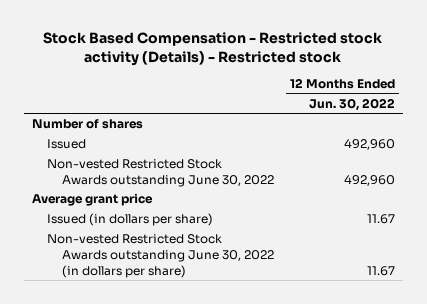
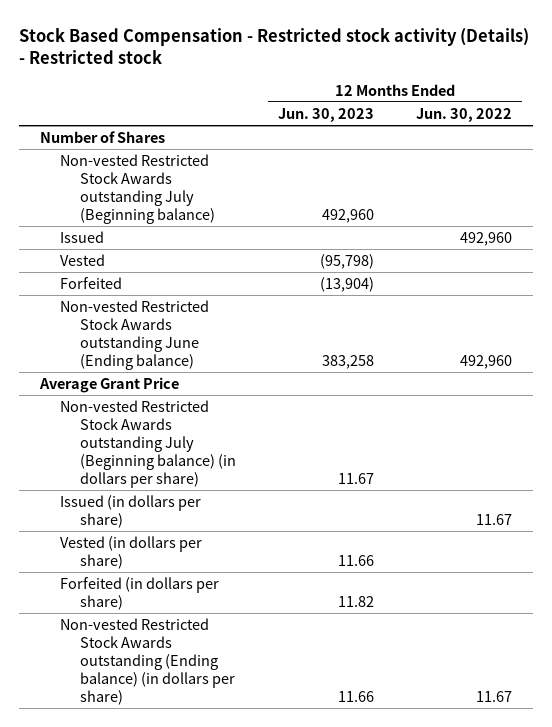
none -> [278,107,375,122] Jun. 30, 2023
[31,119,143,130] Number of shares -> [39,130,165,143] Number of Shares
none -> [60,153,216,224] Non-vested Restricted Stock Awards outstanding July (Beginning balance)
none -> [60,253,106,266] Vested
none -> [60,276,123,289] Forfeited
[47,159,275,188] Non-vested Restricted Stock Awards outstanding June 30, 2022 -> [60,299,210,370] Non-vested Restricted Stock Awards outstanding June (Ending balance)
[31,193,153,207] Average grant price -> [38,376,179,393] Average Grant Price
none -> [60,399,237,488] Non-vested Restricted Stock Awards outstanding July (Beginning balance) (in dollars per share)
none -> [60,535,203,569] Vested (in dollars per share)
none -> [60,576,220,610] Forfeited (in dollars per share)
[47,234,275,278] Non-vested Restricted Stock Awards outstanding June 30, 2022 (in dollars per share) -> [60,617,236,705] Non-vested Restricted Stock Awards outstanding (Ending balance) (in dollars per share)

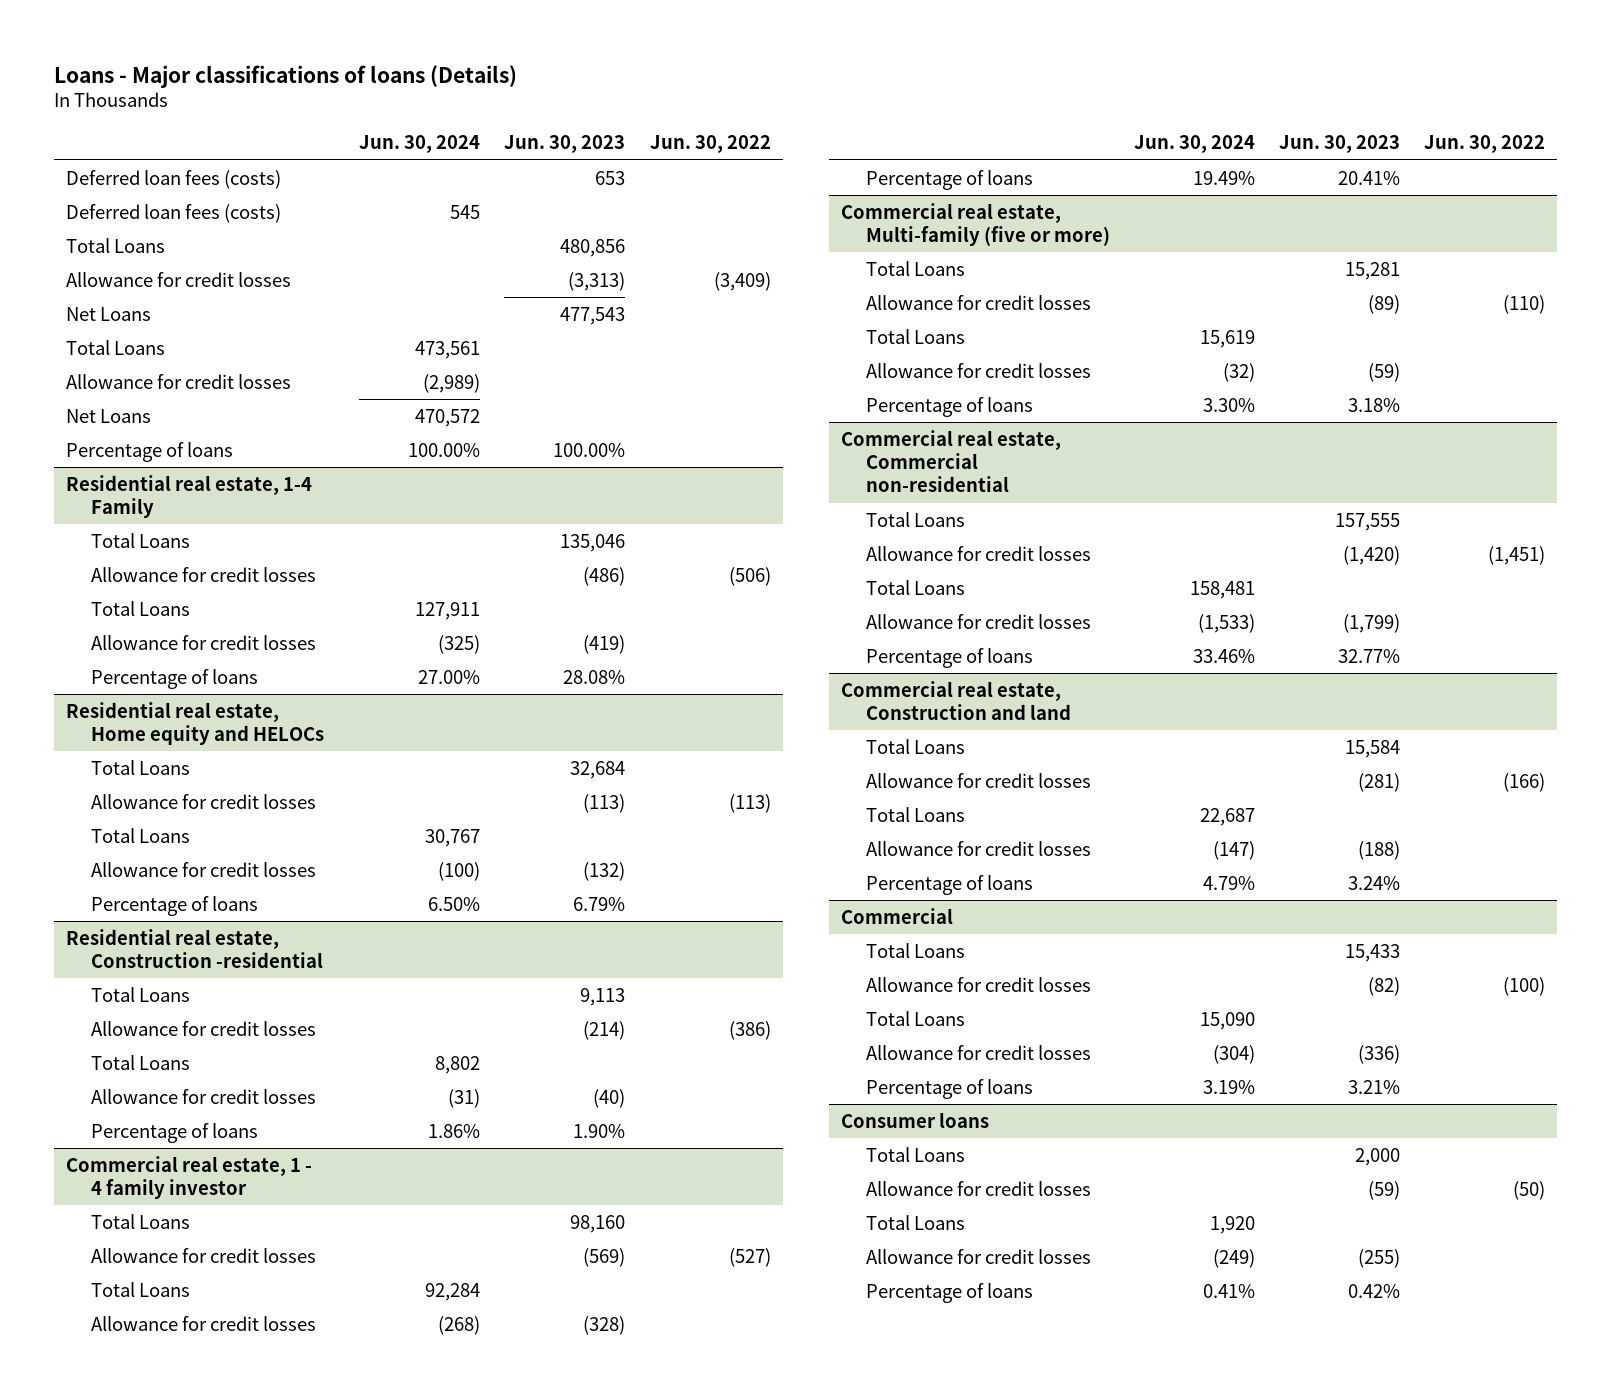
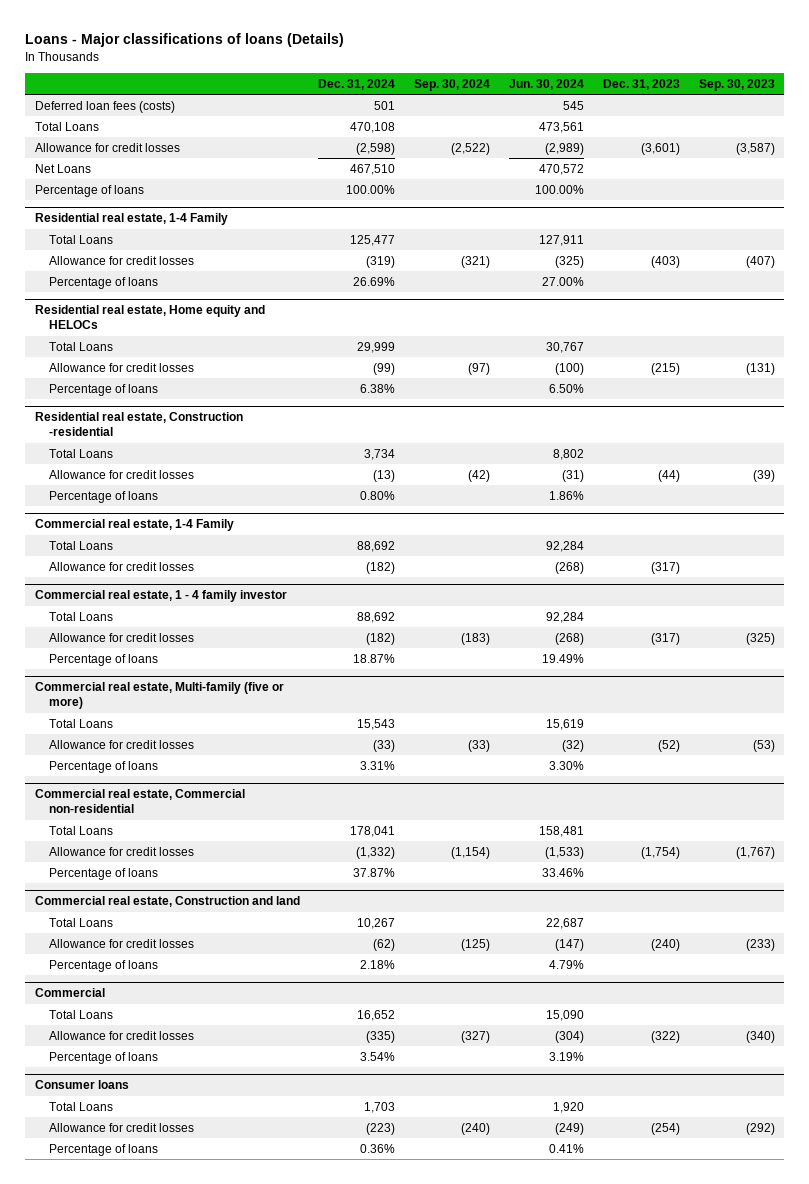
[504,135,626,154] Jun. 30, 2023 -> none
[649,135,771,154] Jun. 30, 2022 -> none
none -> [318,78,396,90] Dec. 31, 2024
none -> [414,78,491,91] Sep. 30, 2024
none -> [602,78,680,90] Dec. 31, 2023
none -> [698,78,775,91] Sep. 30, 2023
[66,169,282,189] Deferred loan fees (costs) -> none
[66,237,166,253] Total Loans -> none
[66,271,292,287] Allowance for credit losses -> none
[66,306,152,321] Net Loans -> none
[90,532,190,548] Total Loans -> none
[90,566,316,582] Allowance for credit losses -> none
[90,759,190,775] Total Loans -> none
[90,793,316,809] Allowance for credit losses -> none
[90,986,190,1002] Total Loans -> none
[90,1020,316,1036] Allowance for credit losses -> none
none -> [34,519,234,532] Commercial real estate, 1-4 Family
none -> [49,540,114,550] Total Loans
none -> [49,561,195,571] Allowance for credit losses
[90,1213,190,1229] Total Loans -> none
[90,1247,316,1263] Allowance for credit losses -> none
[865,260,965,276] Total Loans -> none
[865,294,1091,310] Allowance for credit losses -> none
[865,511,965,527] Total Loans -> none
[865,545,1091,561] Allowance for credit losses -> none
[865,738,965,754] Total Loans -> none
[865,772,1091,788] Allowance for credit losses -> none
[865,942,965,958] Total Loans -> none
[865,976,1091,992] Allowance for credit losses -> none
[865,1146,965,1162] Total Loans -> none
[865,1180,1091,1196] Allowance for credit losses -> none

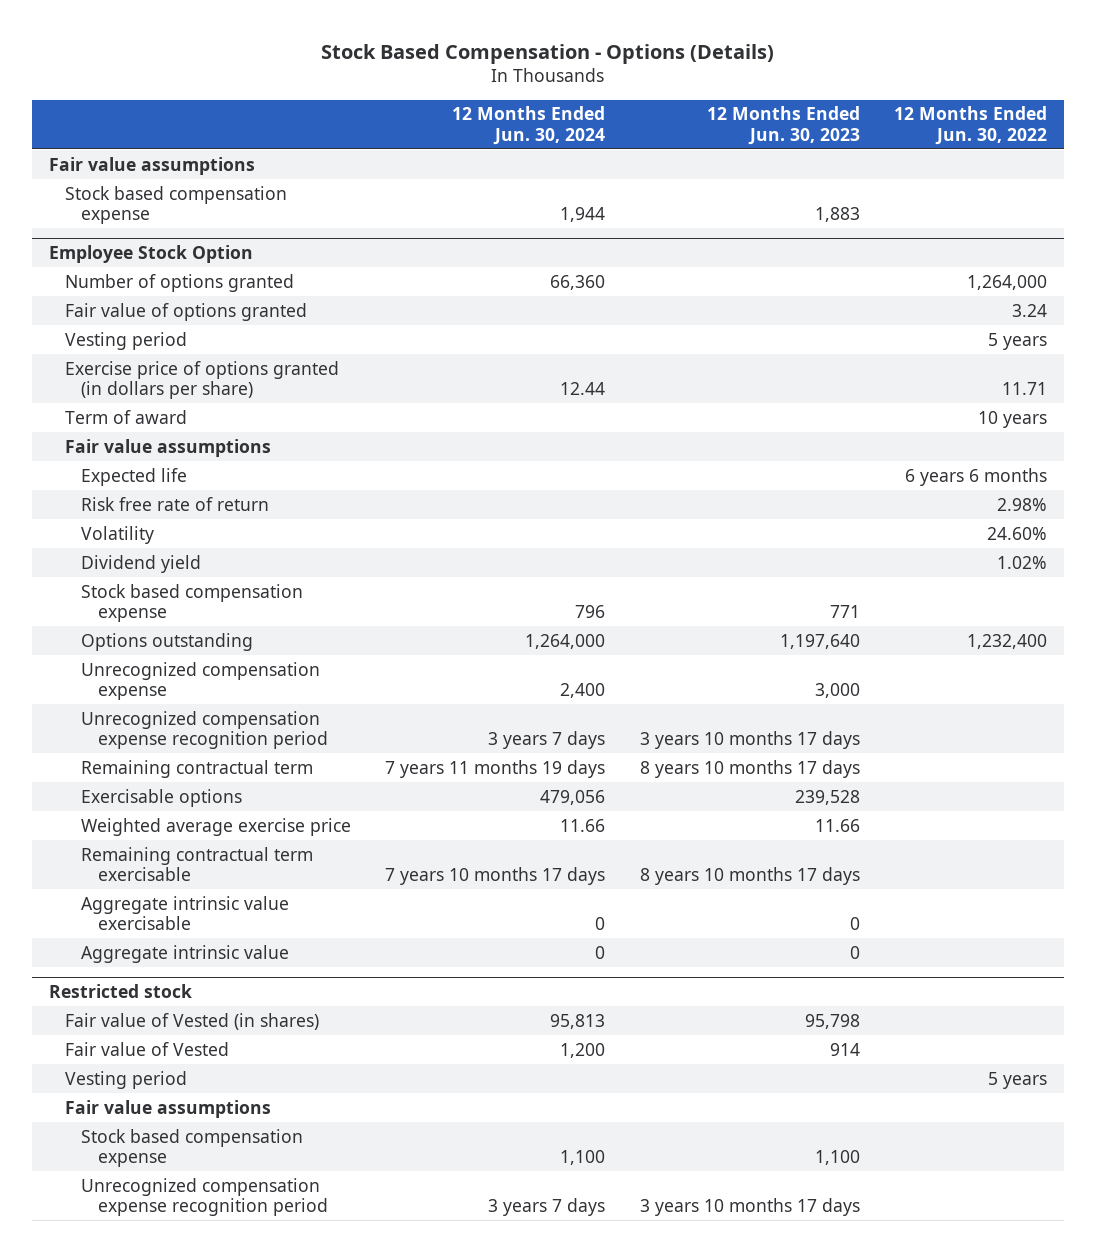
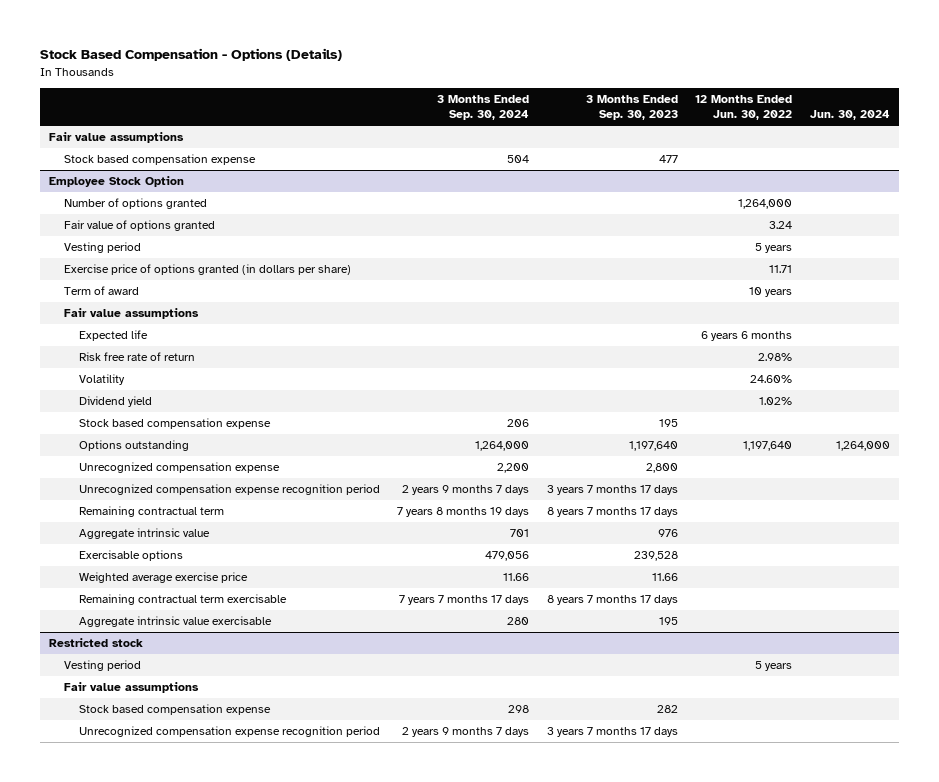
[452,106,606,145] 12 Months Ended Jun. 30, 2024 -> none
[706,106,860,145] 12 Months Ended Jun. 30, 2023 -> none
none -> [437,94,530,121] 3 Months Ended Sep. 30, 2024
none -> [585,94,678,121] 3 Months Ended Sep. 30, 2023
none -> [809,110,890,121] Jun. 30, 2024
[966,633,1047,649] 1,232,400 -> [743,441,793,452] 1,197,640
[81,944,290,963] Aggregate intrinsic value -> [78,528,210,540] Aggregate intrinsic value
[65,1012,320,1030] Fair value of Vested (in shares) -> none
[65,1041,230,1056] Fair value of Vested -> none

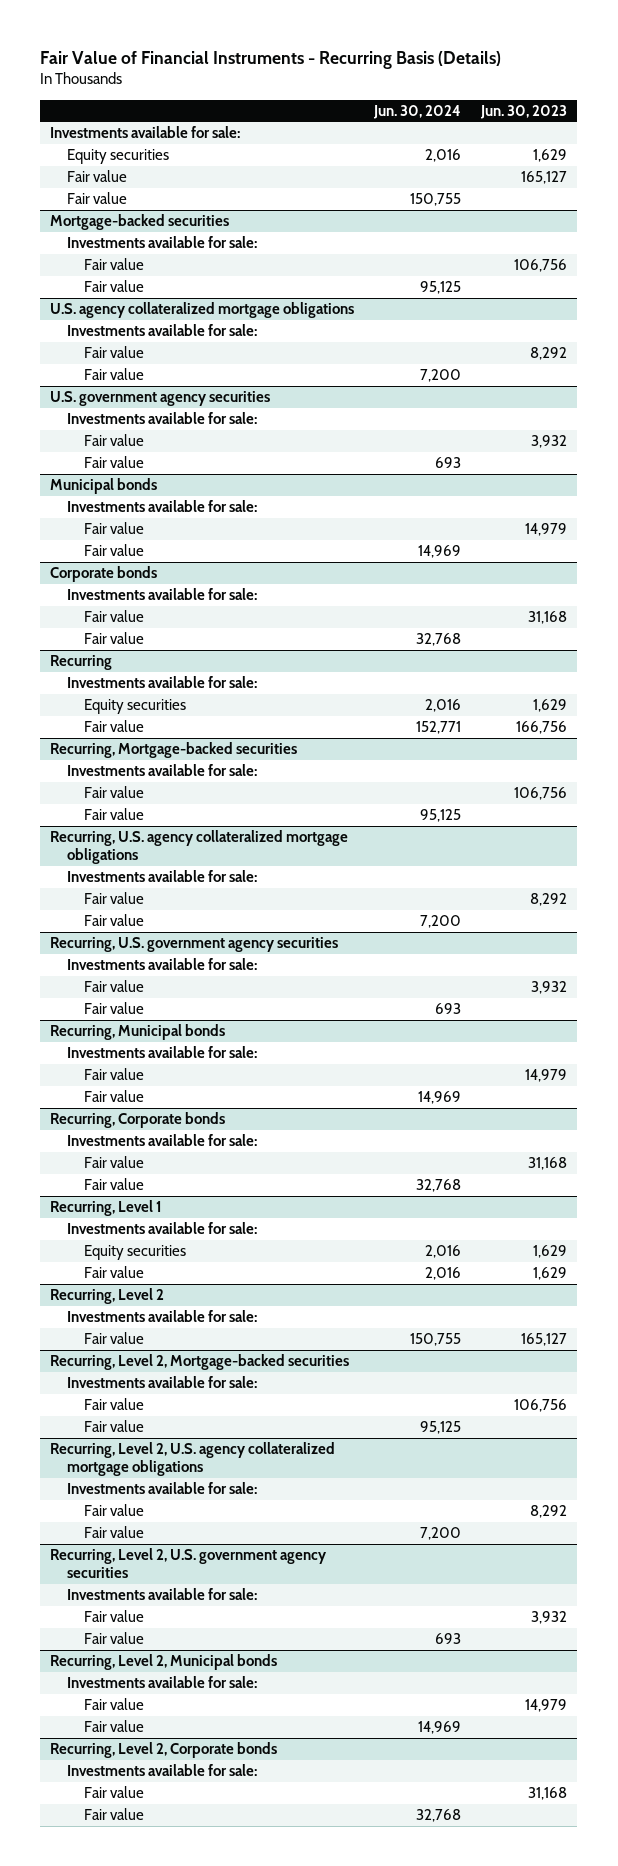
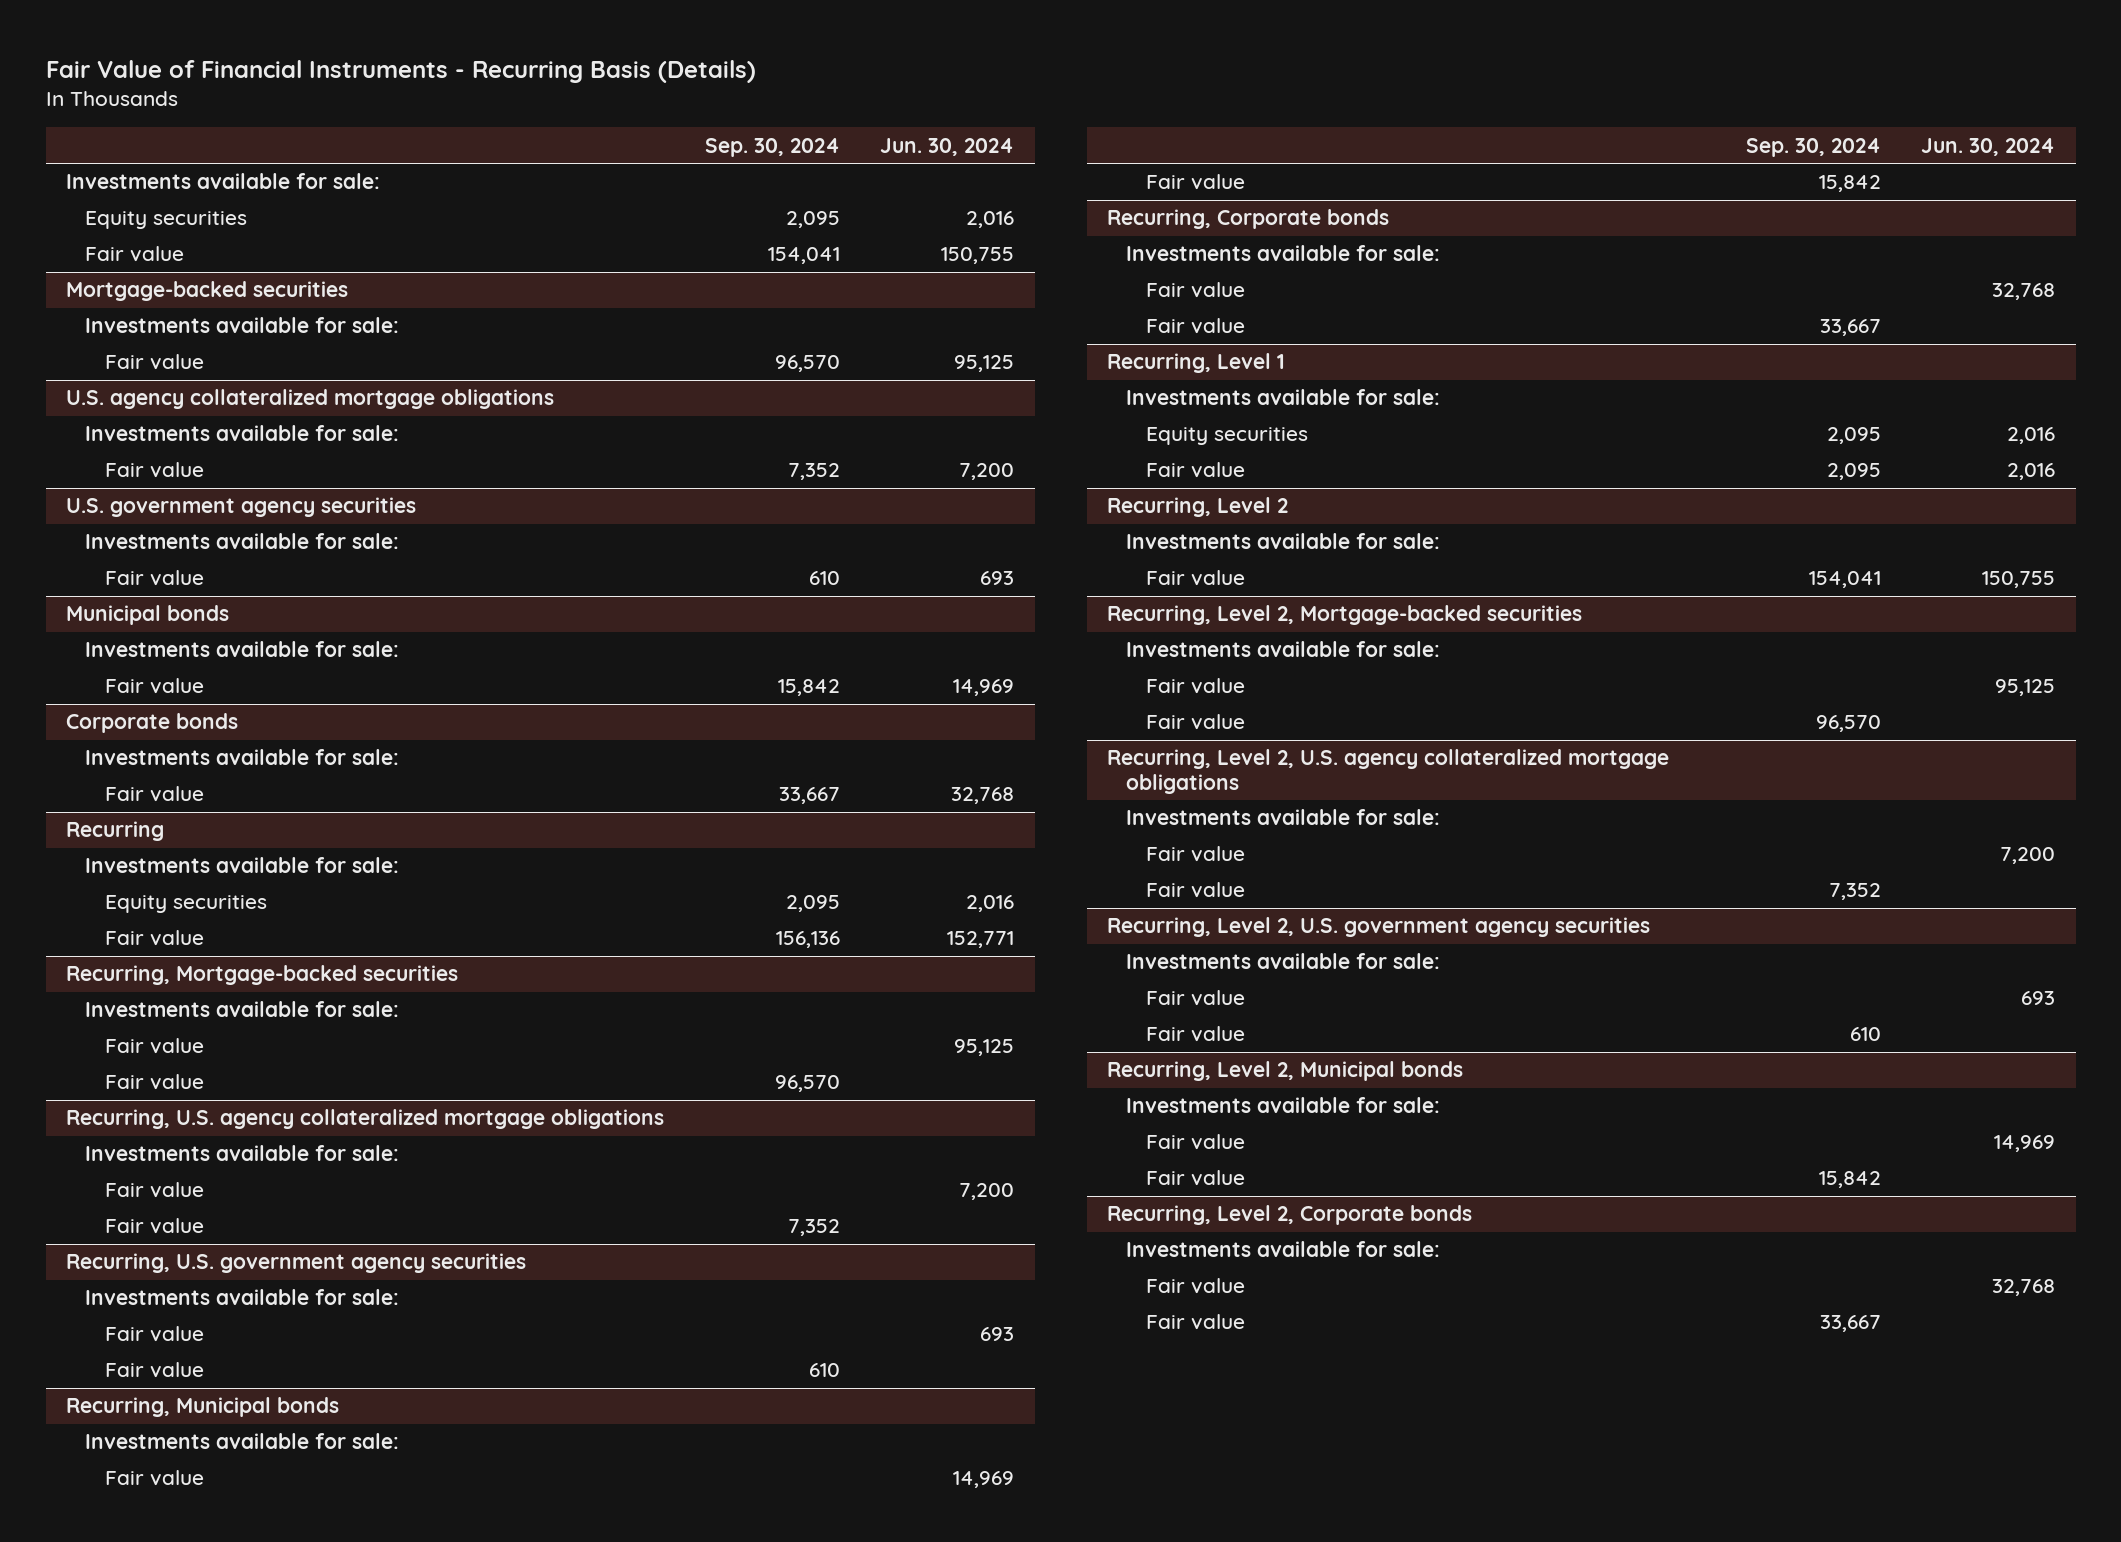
[480,104,568,119] Jun. 30, 2023 -> none
none -> [704,137,840,157] Sep. 30, 2024
[67,170,128,183] Fair value -> none
[83,258,144,271] Fair value -> none
[83,346,144,359] Fair value -> none
[83,434,144,447] Fair value -> none
[83,522,144,535] Fair value -> none
[83,610,144,623] Fair value -> none
[83,786,144,799] Fair value -> [104,1074,204,1091] Fair value
[83,892,144,905] Fair value -> [104,1218,204,1235] Fair value
[83,980,144,993] Fair value -> [104,1362,204,1379] Fair value
[83,1068,144,1081] Fair value -> [1145,174,1245,191] Fair value
[83,1156,144,1169] Fair value -> [1145,318,1245,335] Fair value
[83,1398,144,1411] Fair value -> [1145,714,1245,731] Fair value
[83,1504,144,1517] Fair value -> [1145,882,1245,899] Fair value
[83,1610,144,1623] Fair value -> [1145,1026,1245,1043] Fair value
[83,1698,144,1711] Fair value -> [1145,1170,1245,1187] Fair value
[83,1786,144,1799] Fair value -> [1145,1314,1245,1331] Fair value

